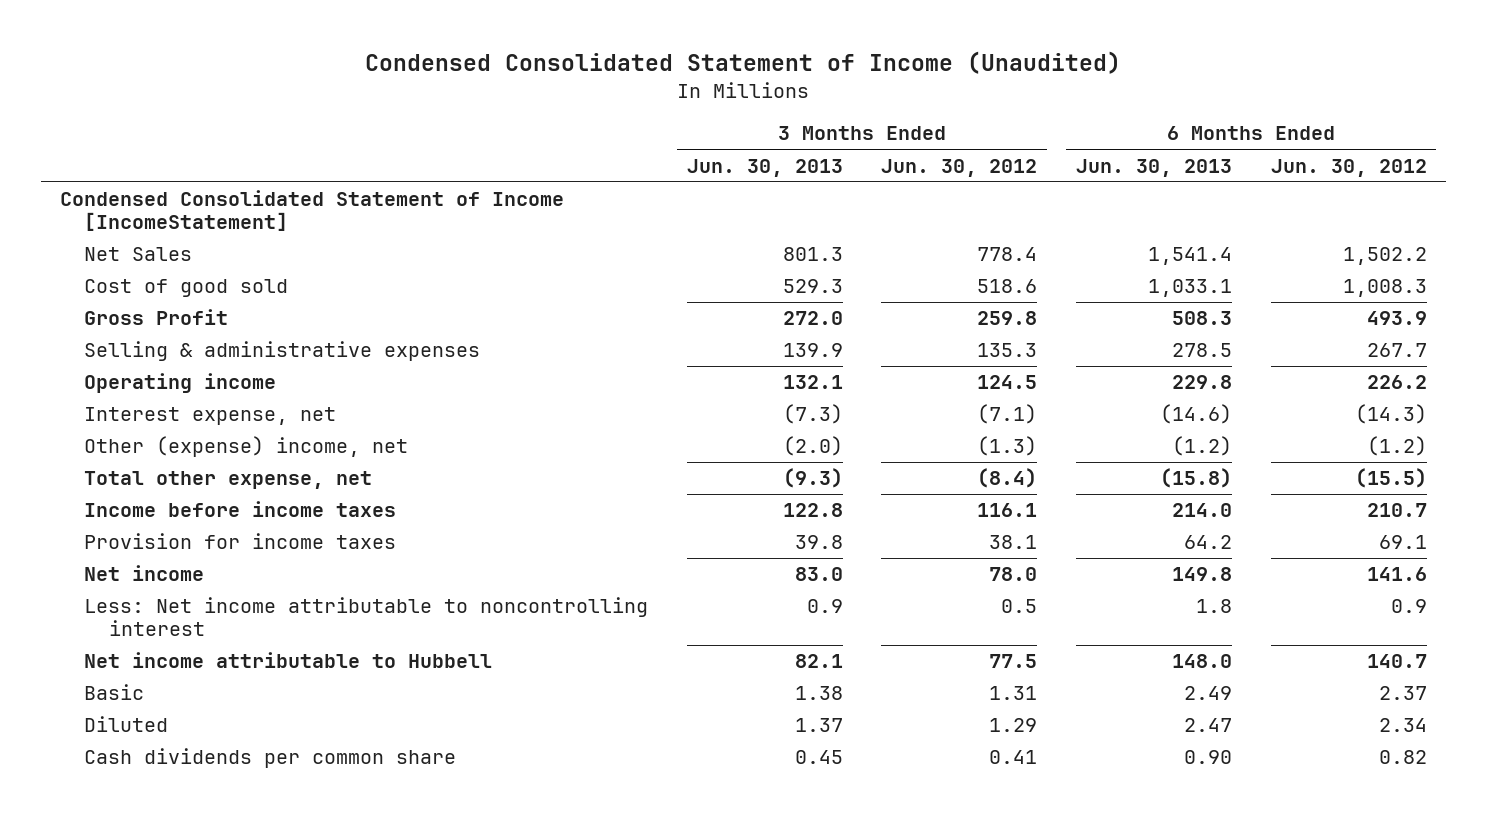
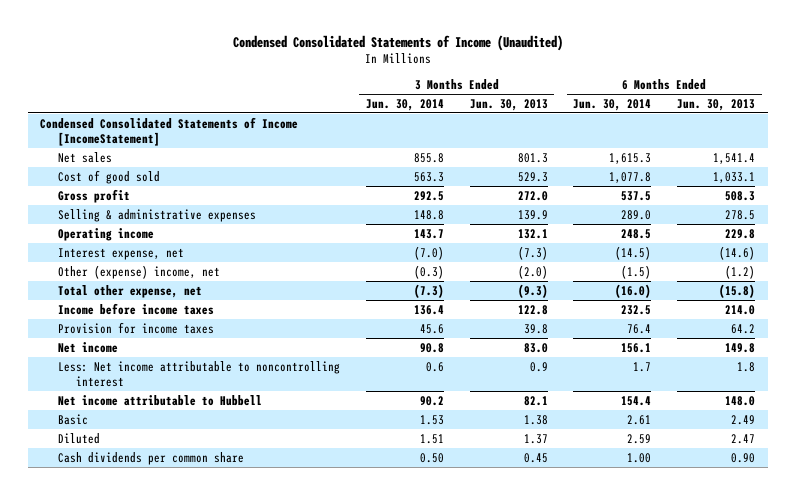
[365,51,1122,75] Condensed Consolidated Statement of Income (Unaudited) -> [232,34,563,51] Condensed Consolidated Statements of Income (Unaudited)
[881,158,1038,177] Jun. 30, 2012 -> none
[1270,158,1427,177] Jun. 30, 2012 -> none
none -> [365,98,444,111] Jun. 30, 2014
none -> [573,98,652,111] Jun. 30, 2014
[60,190,565,231] Condensed Consolidated Statement of Income [IncomeStatement] -> [40,116,299,147] Condensed Consolidated Statements of Income [IncomeStatement]
[84,247,193,262] Net Sales -> [58,151,113,163] Net sales
[84,309,229,326] Gross Profit -> [58,188,131,203] Gross profit

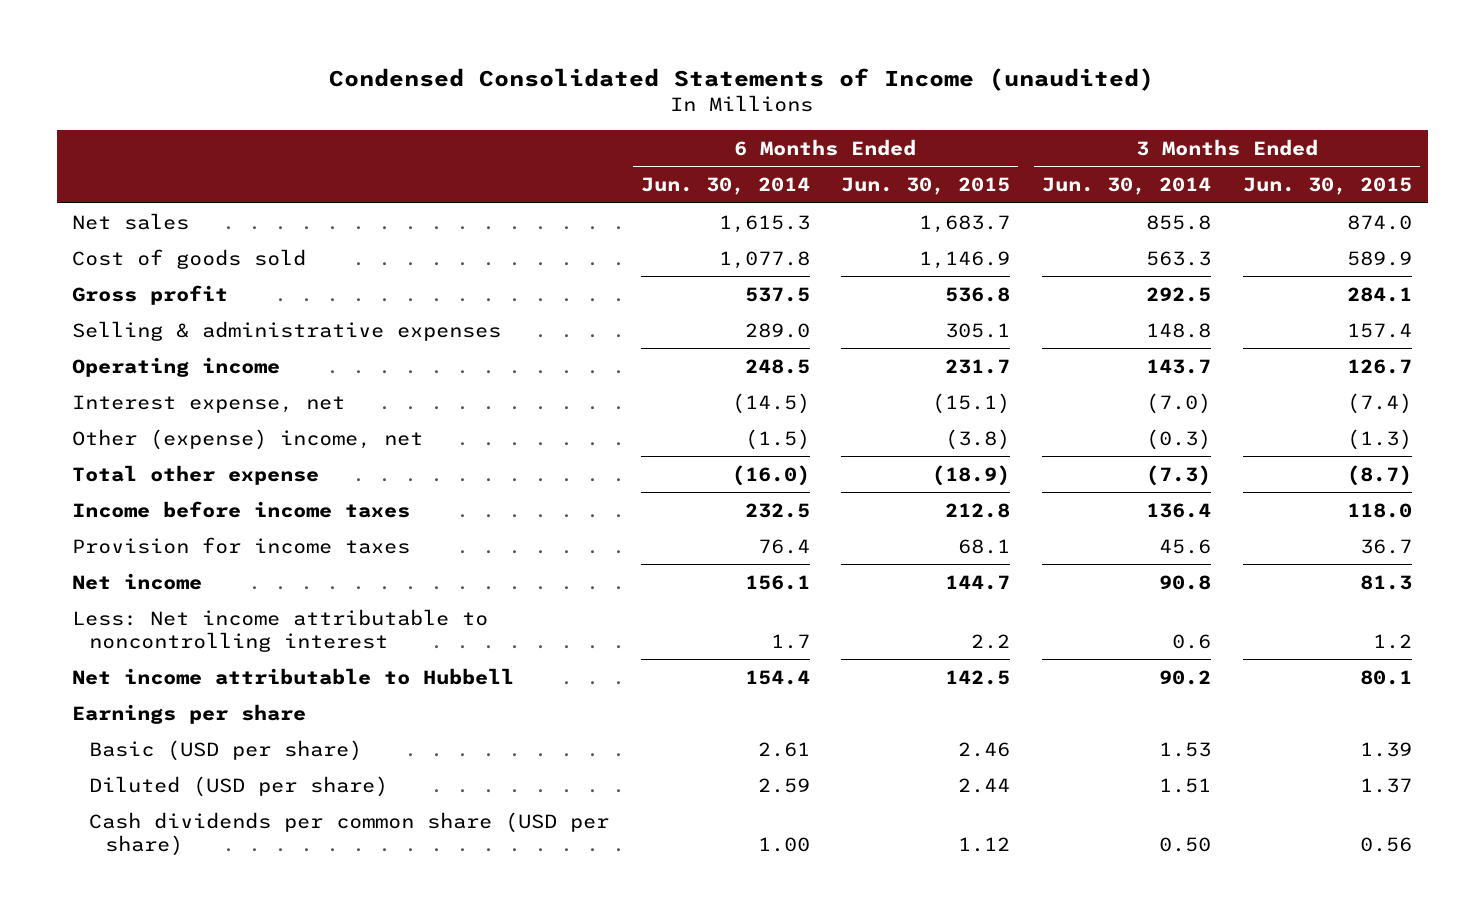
[232,34,563,51] Condensed Consolidated Statements of Income (Unaudited) -> [329,67,1155,91] Condensed Consolidated Statements of Income (unaudited)
[469,98,548,111] Jun. 30, 2013 -> none
[677,98,756,111] Jun. 30, 2013 -> none
none -> [841,177,1011,196] Jun. 30, 2015
none -> [1242,177,1412,196] Jun. 30, 2015
[40,116,299,147] Condensed Consolidated Statements of Income [IncomeStatement] -> none
[58,169,161,184] Cost of good sold -> [72,248,307,269] Cost of goods sold
[58,284,203,298] Total other expense, net -> [72,464,320,485] Total other expense
none -> [72,703,307,724] Earnings per share
[58,413,89,425] Basic -> [88,739,362,761] Basic (USD per share)
[58,432,101,444] Diluted -> [88,775,388,797] Diluted (USD per share)
[58,451,245,465] Cash dividends per common share -> [88,811,609,856] Cash dividends per common share (USD per share)

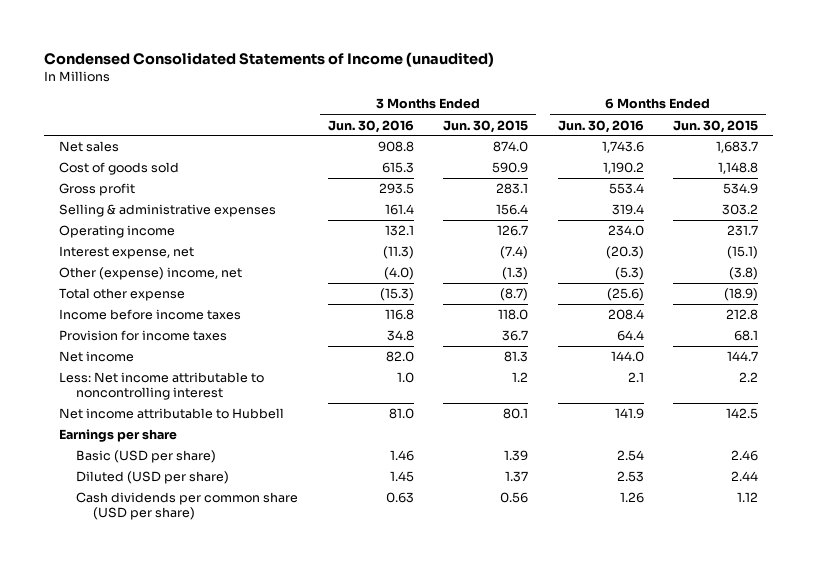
[640,177,810,196] Jun. 30, 2014 -> none
[1042,177,1212,196] Jun. 30, 2014 -> none
none -> [327,119,414,133] Jun. 30, 2016
none -> [557,119,644,133] Jun. 30, 2016
[919,250,1011,269] 1,146.9 -> [718,162,759,175] 1,148.8
[1346,250,1412,266] 589.9 -> [492,162,529,174] 590.9
[945,286,1011,302] 536.8 -> [723,183,759,195] 534.9
[1346,286,1412,302] 284.1 -> [496,183,529,195] 283.1
[945,322,1011,338] 305.1 -> [722,204,759,216] 303.2
[1346,322,1412,338] 157.4 -> [496,204,529,216] 156.4

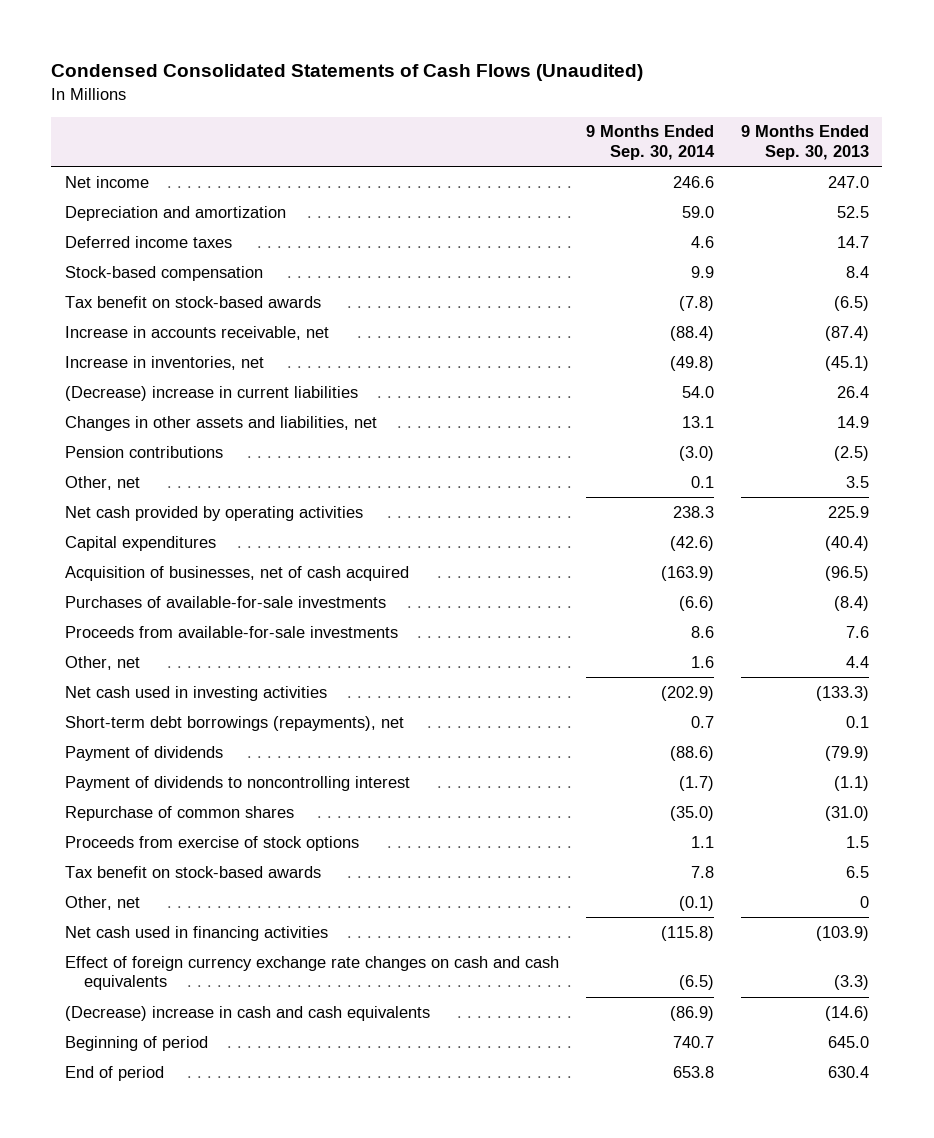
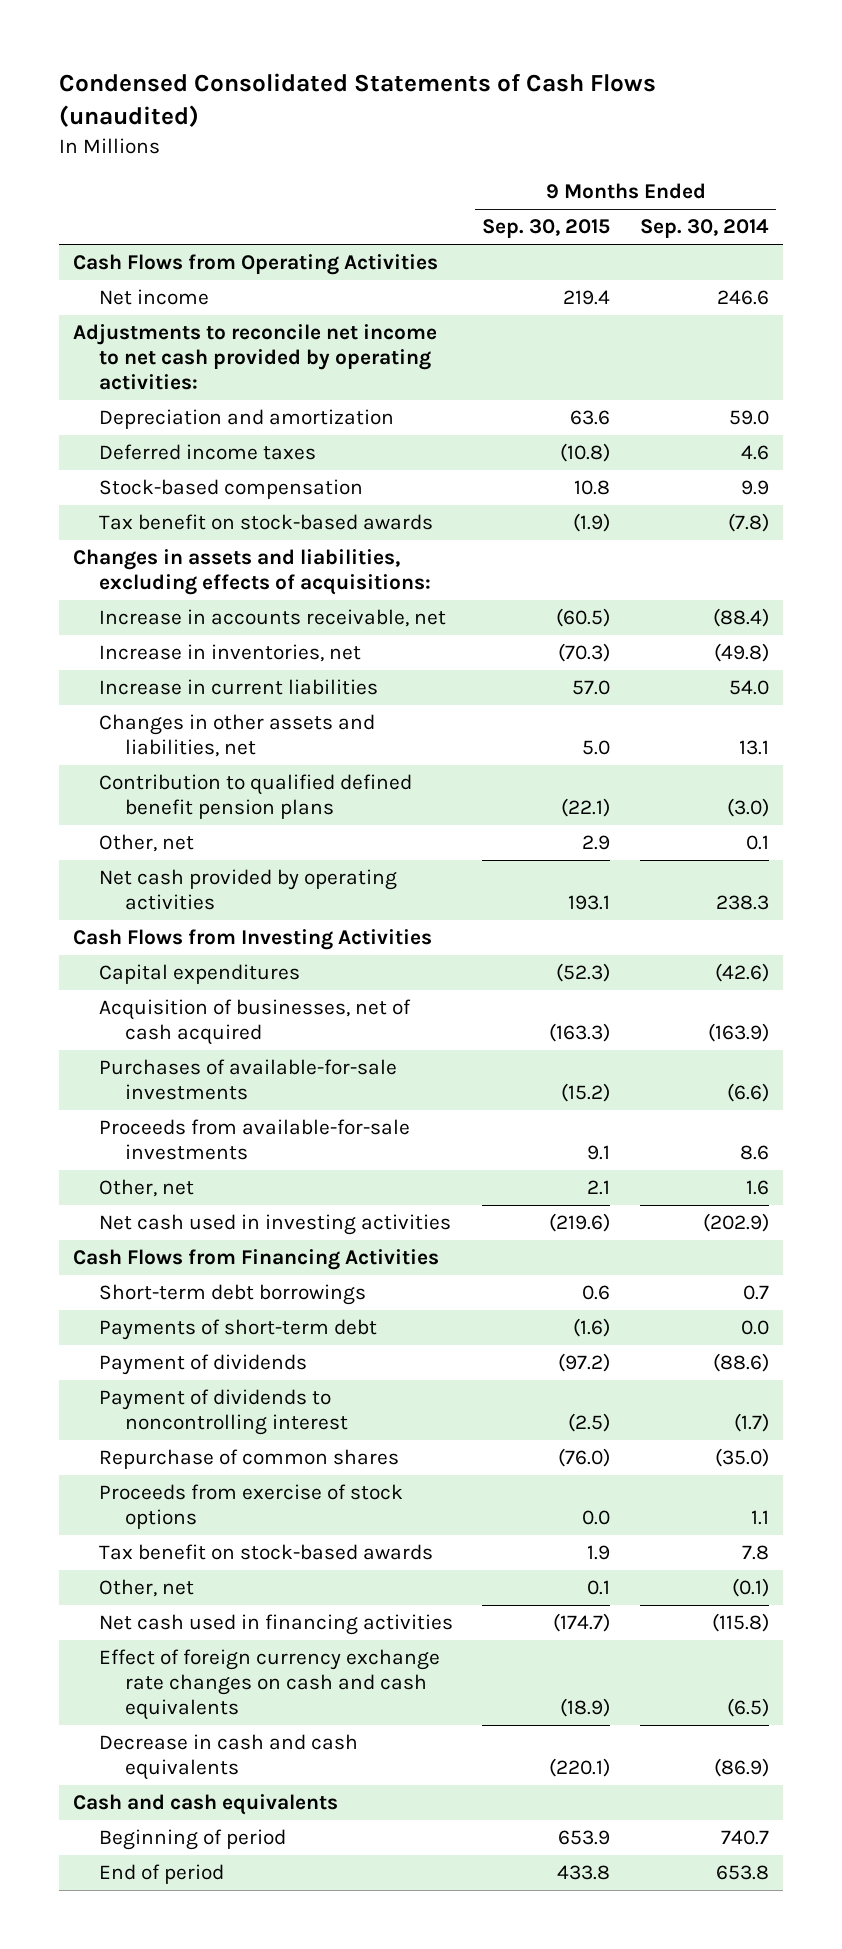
[51,64,644,82] Condensed Consolidated Statements of Cash Flows (Unaudited) -> [58,73,656,128] Condensed Consolidated Statements of Cash Flows (unaudited)
[740,125,869,161] 9 Months Ended Sep. 30, 2013 -> none
none -> [482,219,611,239] Sep. 30, 2015
none -> [73,254,439,276] Cash Flows from Operating Activities
none -> [73,324,438,390] Adjustments to reconcile net income to net cash provided by operating activities:
none -> [73,549,432,596] Changes in assets and liabilities, excluding effects of acquisitions:
[64,385,358,401] (Decrease) increase in current liabilities -> [99,679,379,696] Increase in current liabilities
[64,445,223,458] Pension contributions -> [99,774,413,820] Contribution to qualified defined benefit pension plans
none -> [73,929,433,951] Cash Flows from Investing Activities
none -> [73,1249,440,1271] Cash Flows from Financing Activities
[64,715,404,731] Short-term debt borrowings (repayments), net -> [99,1284,367,1306] Short-term debt borrowings
none -> [99,1319,378,1341] Payments of short-term debt
[64,1005,430,1021] (Decrease) increase in cash and cash equivalents -> [99,1734,359,1781] Decrease in cash and cash equivalents
none -> [73,1794,339,1816] Cash and cash equivalents

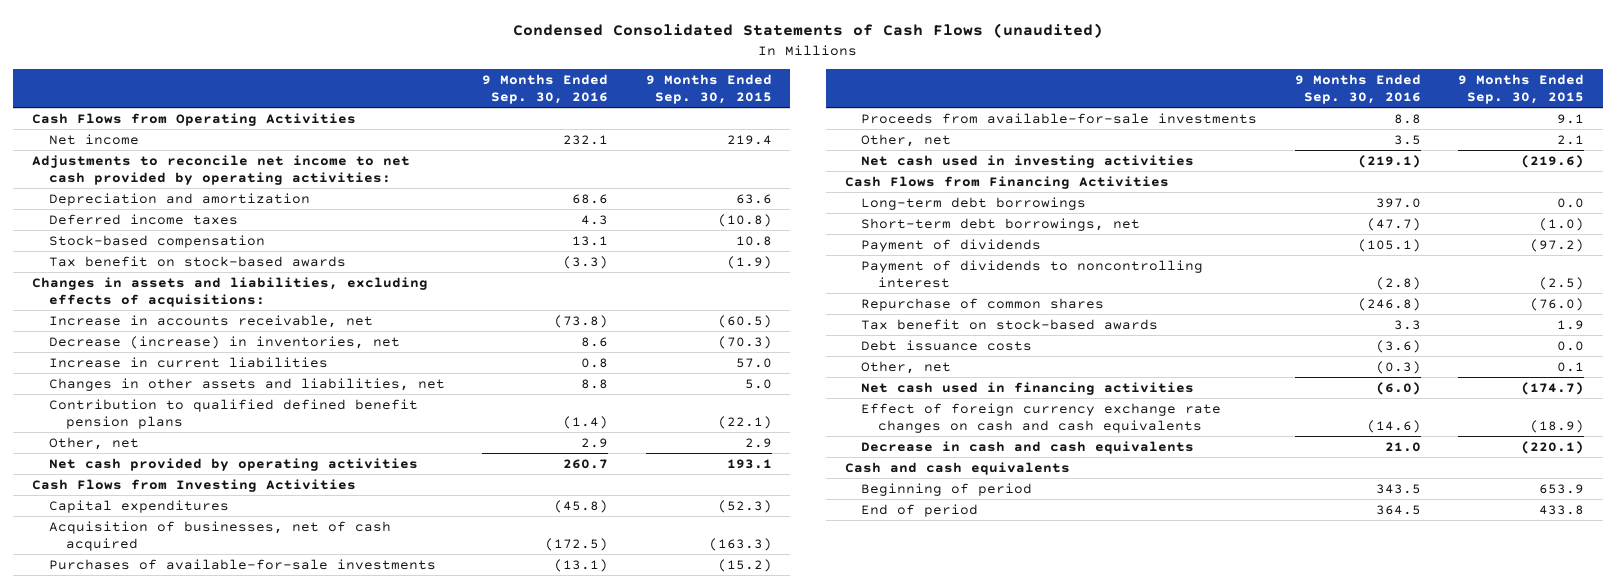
[639,219,769,239] Sep. 30, 2014 -> none
none -> [482,73,609,104] 9 Months Ended Sep. 30, 2016
[99,644,362,663] Increase in inventories, net -> [48,335,400,349] Decrease (increase) in inventories, net
[99,1319,378,1341] Payments of short-term debt -> none
none -> [861,196,1087,210] Long-term debt borrowings
[99,1284,367,1306] Short-term debt borrowings -> [861,217,1141,231] Short-term debt borrowings, net
[582,1285,611,1301] 0.6 -> [1539,217,1585,231] (1.0)
[99,1484,404,1530] Proceeds from exercise of stock options -> none
none -> [861,339,1033,351] Debt issuance costs

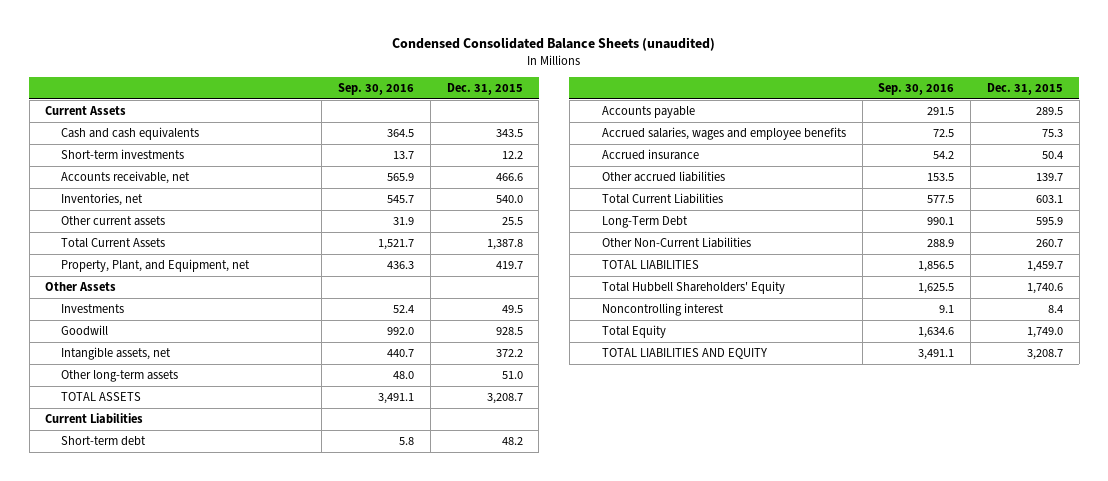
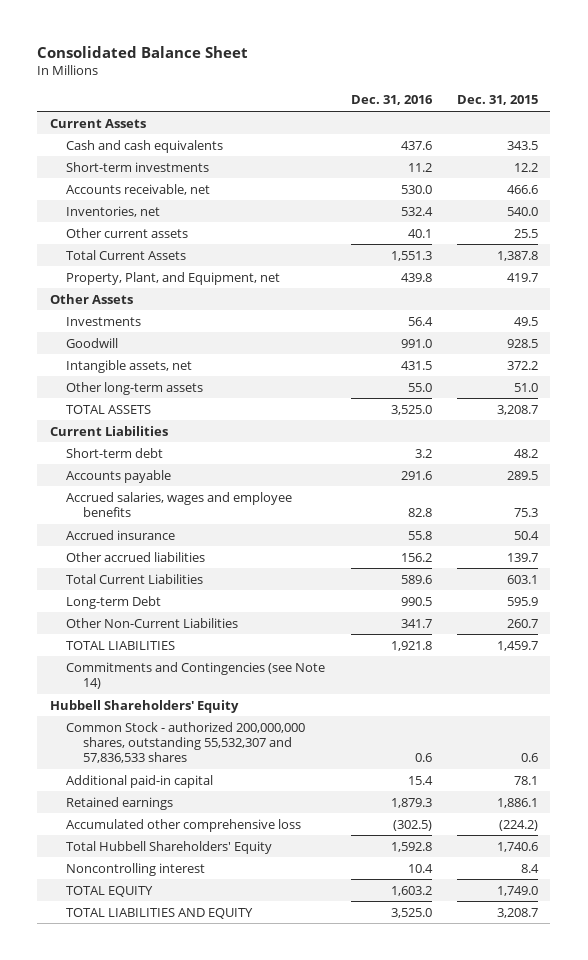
[392,37,716,52] Condensed Consolidated Balance Sheets (unaudited) -> [37,45,249,58] Consolidated Balance Sheet
[337,82,414,95] Sep. 30, 2016 -> none
none -> [350,95,433,106] Dec. 31, 2016
[601,215,688,228] Long-Term Debt -> [66,595,162,609] Long-term Debt
none -> [66,661,326,690] Commitments and Contingencies (see Note 14)
none -> [49,699,239,713] Hubbell Shareholders' Equity
none -> [66,721,306,764] Common Stock - authorized 200,000,000 shares, outstanding 55,532,307 and 57,836,533 shares
none -> [66,774,214,788] Additional paid-in capital
none -> [66,796,174,810] Retained earnings
none -> [66,818,302,832] Accumulated other comprehensive loss
[601,324,666,338] Total Equity -> [66,885,154,897] TOTAL EQUITY

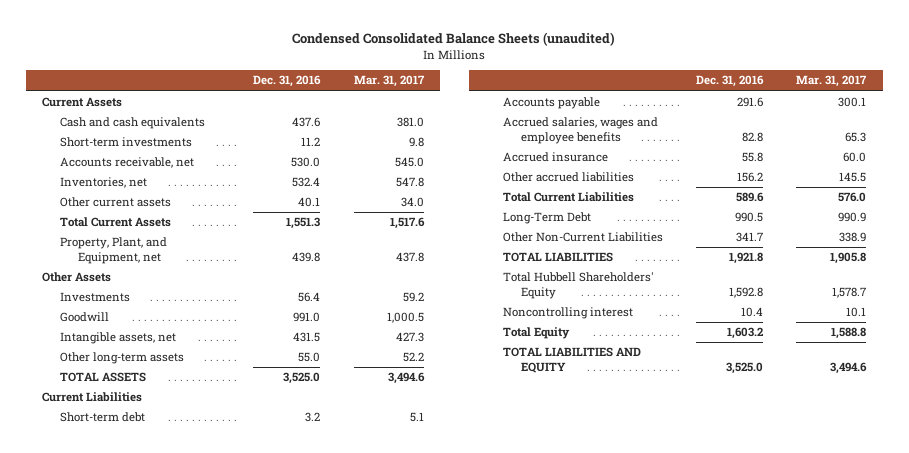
[37,45,249,58] Consolidated Balance Sheet -> [292,32,616,47] Condensed Consolidated Balance Sheets (unaudited)
[456,95,538,106] Dec. 31, 2015 -> none
none -> [353,75,425,88] Mar. 31, 2017
[66,595,162,609] Long-term Debt -> [503,212,592,225] Long-Term Debt
[66,661,326,690] Commitments and Contingencies (see Note 14) -> none
[49,699,239,713] Hubbell Shareholders' Equity -> none
[66,721,306,764] Common Stock - authorized 200,000,000 shares, outstanding 55,532,307 and 57,836,533 shares -> none
[66,774,214,788] Additional paid-in capital -> none
[66,796,174,810] Retained earnings -> none
[66,818,302,832] Accumulated other comprehensive loss -> none
[66,885,154,897] TOTAL EQUITY -> [503,327,571,340] Total Equity

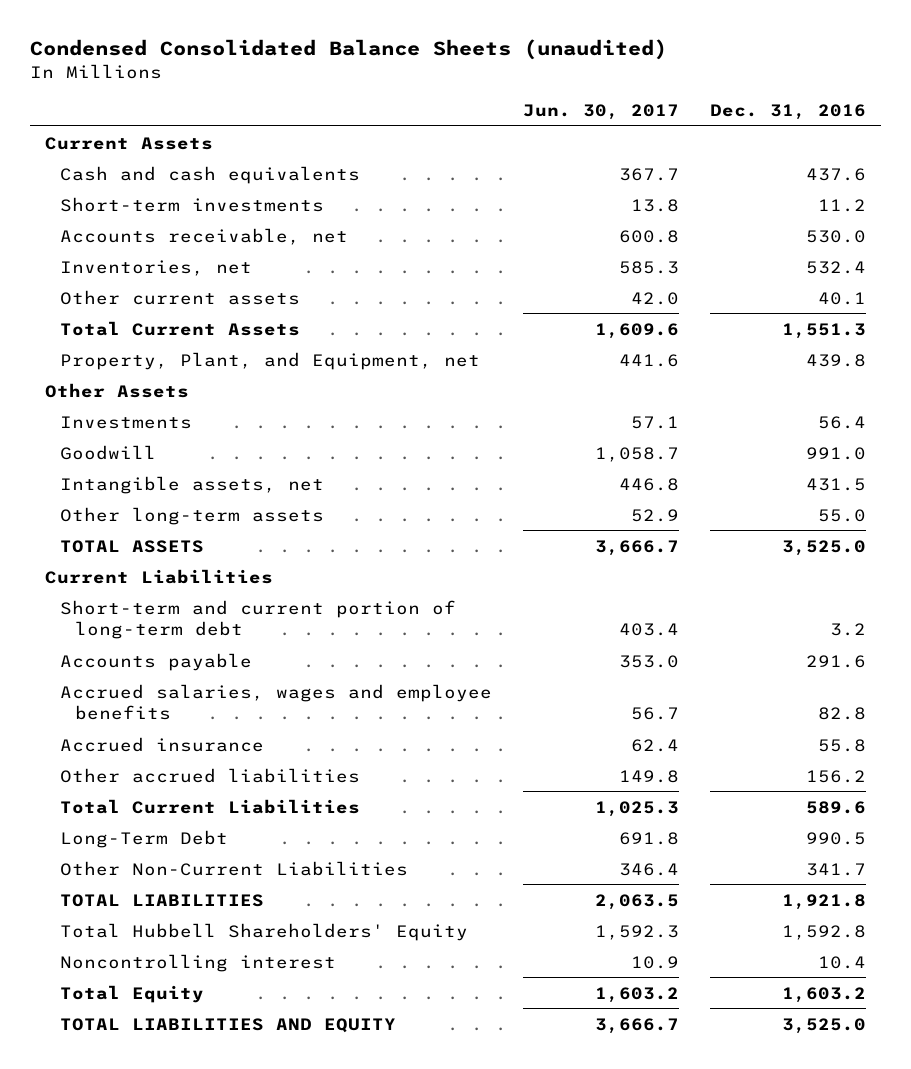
[353,75,425,88] Mar. 31, 2017 -> none
none -> [522,103,679,120] Jun. 30, 2017
[60,412,146,423] Short-term debt -> none
none -> [60,599,457,639] Short-term and current portion of long-term debt

